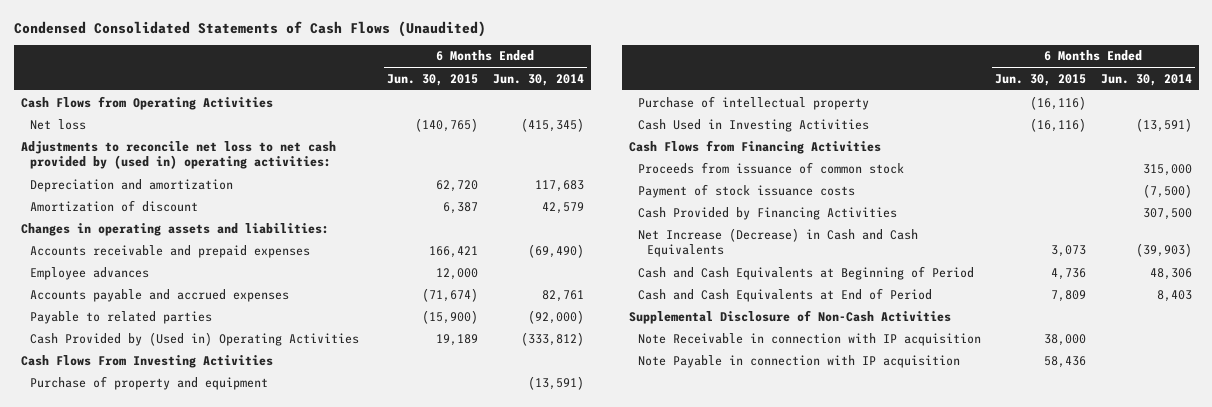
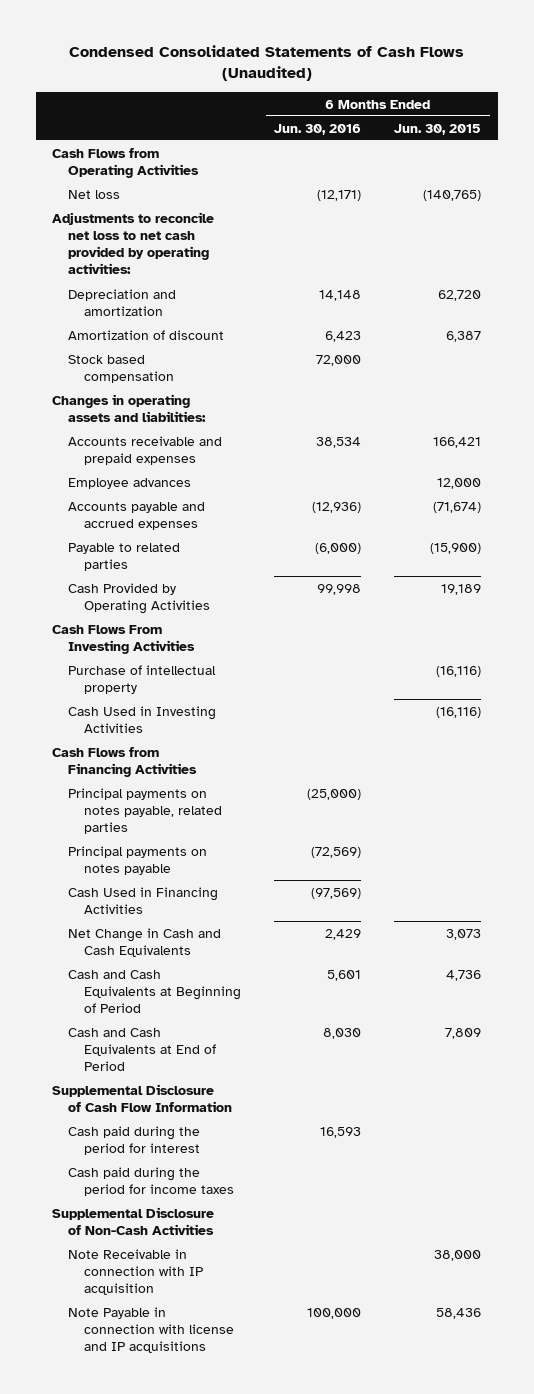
[492,73,584,86] Jun. 30, 2014 -> none
none -> [273,123,361,135] Jun. 30, 2016
[20,140,336,169] Adjustments to reconcile net loss to net cash provided by (used in) operating activities: -> [52,211,215,275] Adjustments to reconcile net loss to net cash provided by operating activities:
none -> [67,354,174,383] Stock based compensation
[29,331,359,346] Cash Provided by (Used in) Operating Activities -> [67,582,210,614] Cash Provided by Operating Activities
[29,375,268,390] Purchase of property and equipment -> none
[637,161,904,174] Proceeds from issuance of common stock -> none
[637,183,855,198] Payment of stock issuance costs -> none
none -> [67,787,222,835] Principal payments on notes payable, related parties
none -> [67,845,207,875] Principal payments on notes payable
[637,206,897,220] Cash Provided by Financing Activities -> [67,886,218,914] Cash Used in Financing Activities
[637,227,918,257] Net Increase (Decrease) in Cash and Cash Equivalents -> [67,927,221,957] Net Change in Cash and Cash Equivalents
none -> [52,1083,232,1112] Supplemental Disclosure of Cash Flow Information
none -> [67,1125,200,1155] Cash paid during the period for interest
none -> [67,1166,234,1196] Cash paid during the period for income taxes
[637,354,960,368] Note Payable in connection with IP acquisition -> [67,1306,234,1354] Note Payable in connection with license and IP acquisitions

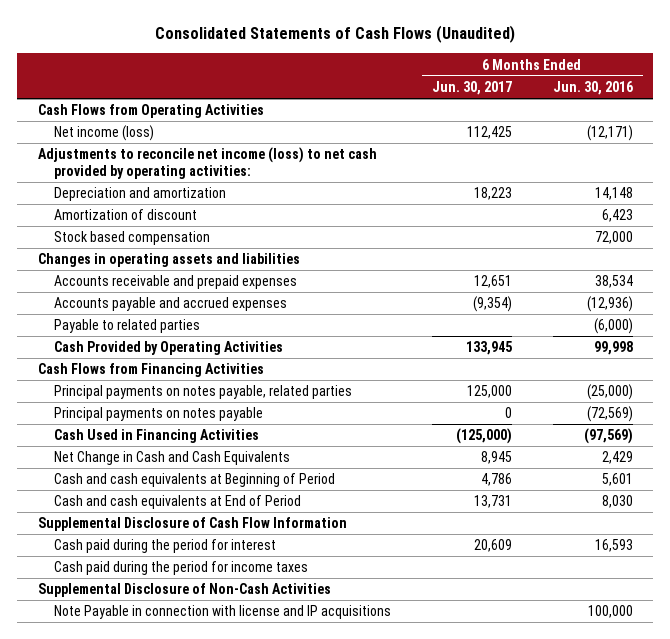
[68,45,464,82] Condensed Consolidated Statements of Cash Flows (Unaudited) -> [155,25,516,44] Consolidated Statements of Cash Flows (Unaudited)
[394,123,482,135] Jun. 30, 2015 -> none
none -> [432,81,513,96] Jun. 30, 2017
[67,189,120,199] Net loss -> [54,125,155,142] Net income (loss)
[52,211,215,275] Adjustments to reconcile net loss to net cash provided by operating activities: -> [37,147,377,180] Adjustments to reconcile net income (loss) to net cash provided by operating activities:
[52,393,206,422] Changes in operating assets and liabilities: -> [37,253,300,268] Changes in operating assets and liabilities
[67,477,191,489] Employee advances -> none
[52,624,195,654] Cash Flows From Investing Activities -> none
[67,664,216,694] Purchase of intellectual property -> none
[67,705,216,733] Cash Used in Investing Activities -> none
[67,969,241,1014] Cash and Cash Equivalents at Beginning of Period -> [54,473,336,488] Cash and cash equivalents at Beginning of Period
[67,1027,216,1072] Cash and Cash Equivalents at End of Period -> [54,495,302,510] Cash and cash equivalents at End of Period
[67,1248,203,1296] Note Receivable in connection with IP acquisition -> none

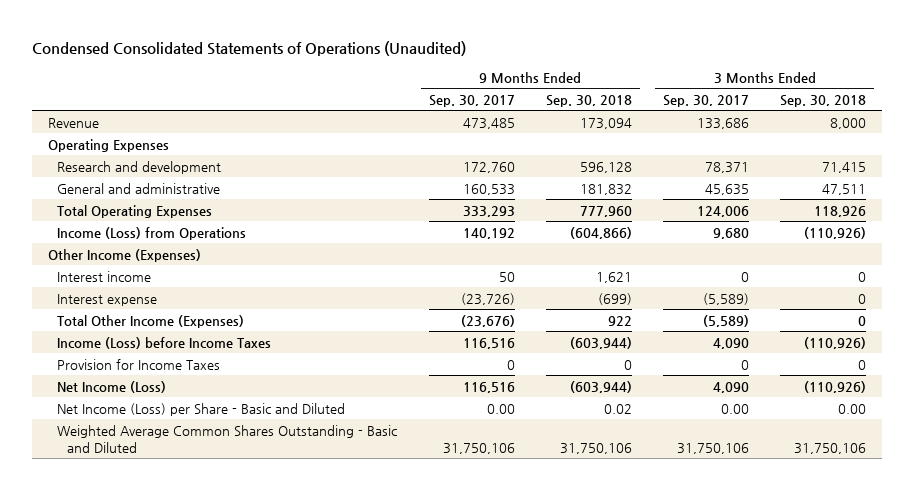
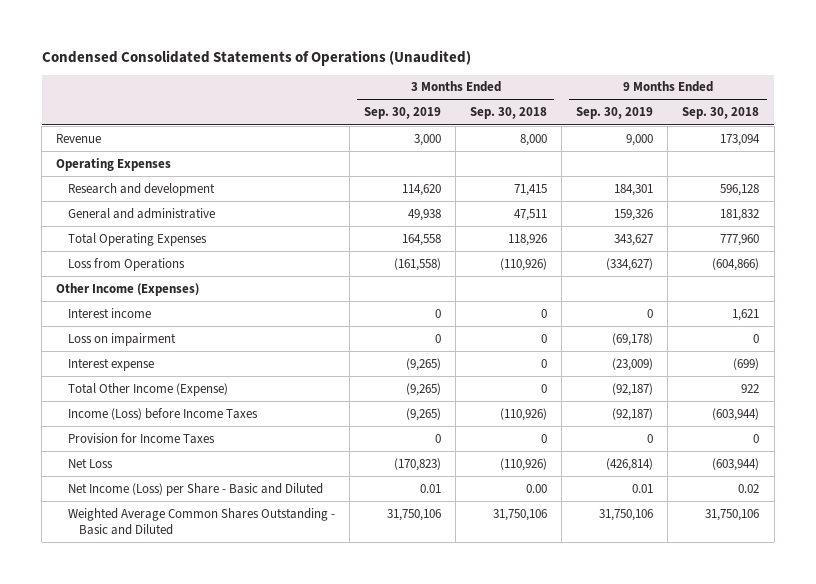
[428,94,515,107] Sep. 30, 2017 -> none
[663,94,750,107] Sep. 30, 2017 -> none
none -> [364,107,442,120] Sep. 30, 2019
none -> [576,107,654,120] Sep. 30, 2019
[57,226,247,240] Income (Loss) from Operations -> [67,257,185,271] Loss from Operations
none -> [67,332,176,346] Loss on impairment
[57,314,245,328] Total Other Income (Expenses) -> [67,382,228,396] Total Other Income (Expense)
[57,380,167,393] Net Income (Loss) -> [67,457,113,468] Net Loss

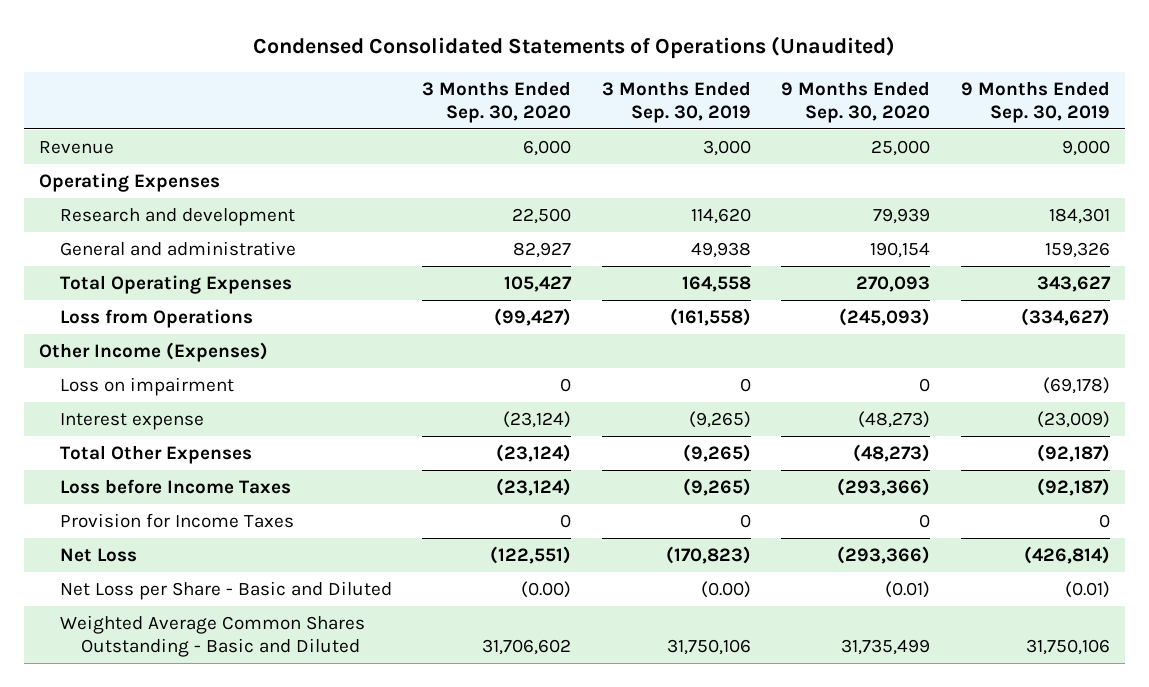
[470,107,548,120] Sep. 30, 2018 -> none
[682,107,760,120] Sep. 30, 2018 -> none
none -> [422,81,572,123] 3 Months Ended Sep. 30, 2020
none -> [781,81,931,123] 9 Months Ended Sep. 30, 2020
[67,307,151,318] Interest income -> none
[67,382,228,396] Total Other Income (Expense) -> [60,445,253,465] Total Other Expenses
[67,407,258,420] Income (Loss) before Income Taxes -> [60,479,292,495] Loss before Income Taxes
[67,482,323,496] Net Income (Loss) per Share - Basic and Diluted -> [60,581,393,601] Net Loss per Share - Basic and Diluted
[420,483,442,493] 0.01 -> [700,581,751,599] (0.00)
[632,483,654,493] 0.01 -> [1064,581,1110,599] (0.01)

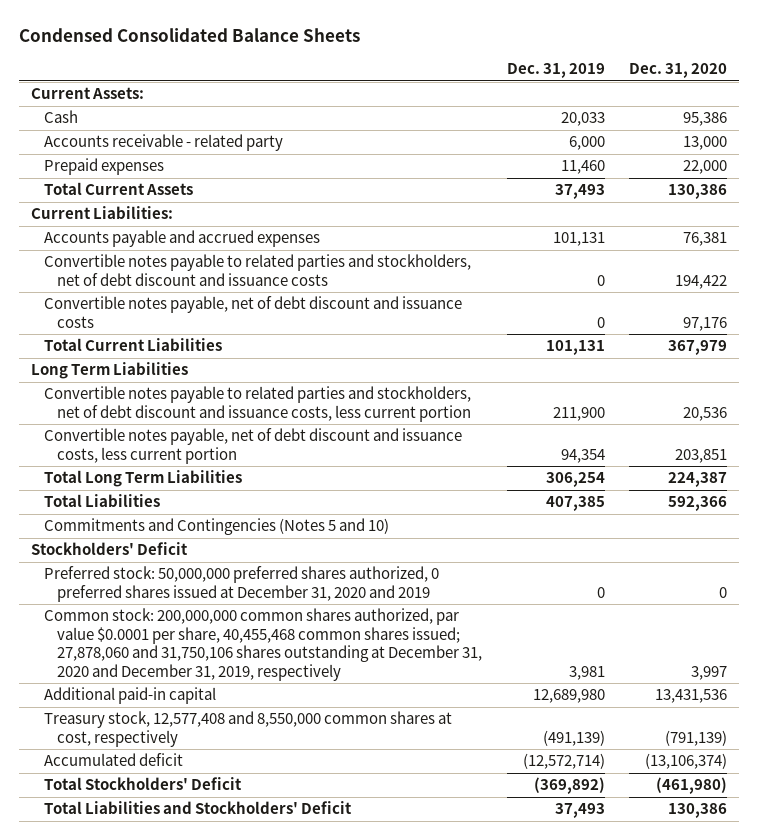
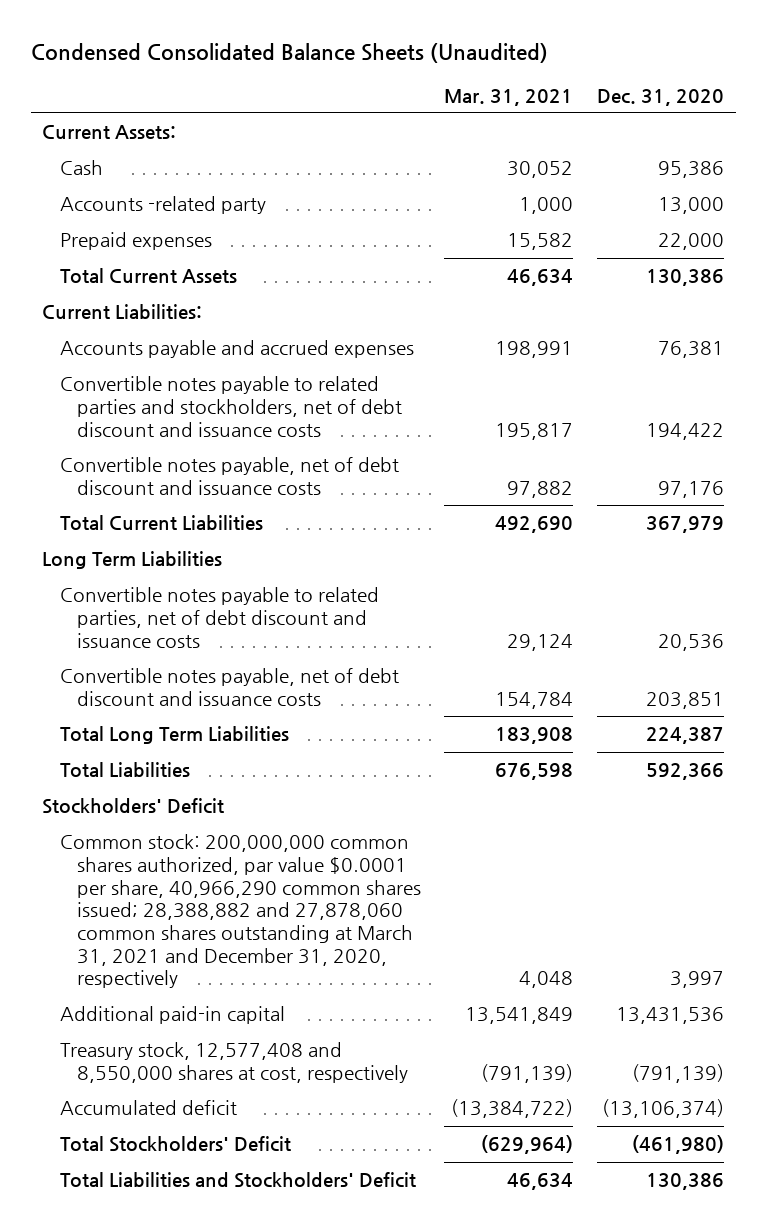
[18,27,360,42] Condensed Consolidated Balance Sheets -> [30,43,548,64] Condensed Consolidated Balance Sheets (Unaudited)
[506,63,605,79] Dec. 31, 2019 -> none
none -> [444,88,574,106] Mar. 31, 2021
[44,134,284,152] Accounts receivable - related party -> [59,196,266,215] Accounts -related party
[44,386,472,422] Convertible notes payable to related parties and stockholders, net of debt discount and issuance costs, less current portion -> [59,587,379,648] Convertible notes payable to related parties, net of debt discount and issuance costs
[44,428,463,464] Convertible notes payable, net of debt discount and issuance costs, less current portion -> [59,668,399,706] Convertible notes payable, net of debt discount and issuance costs
[44,518,390,536] Commitments and Contingencies (Notes 5 and 10) -> none
[44,566,440,602] Preferred stock: 50,000,000 preferred shares authorized, 0 preferred shares issued at December 31, 2020 and 2019 -> none
[44,608,483,681] Common stock: 200,000,000 common shares authorized, par value $0.0001 per share, 40,455,468 common shares issued; 27,878,060 and 31,750,106 shares outstanding at December 31, 2020 and December 31, 2019, respectively -> [59,834,421,989] Common stock: 200,000,000 common shares authorized, par value $0.0001 per share, 40,966,290 common shares issued; 28,388,882 and 27,878,060 common shares outstanding at March 31, 2021 and December 31, 2020, respectively
[44,711,453,747] Treasury stock, 12,577,408 and 8,550,000 common shares at cost, respectively -> [59,1042,408,1083] Treasury stock, 12,577,408 and 8,550,000 shares at cost, respectively

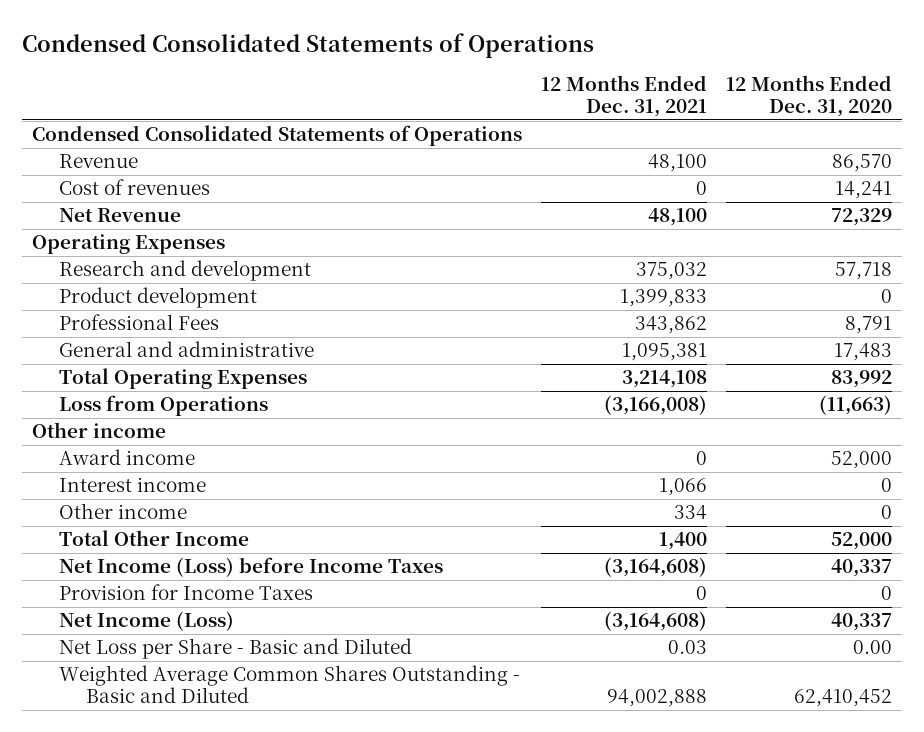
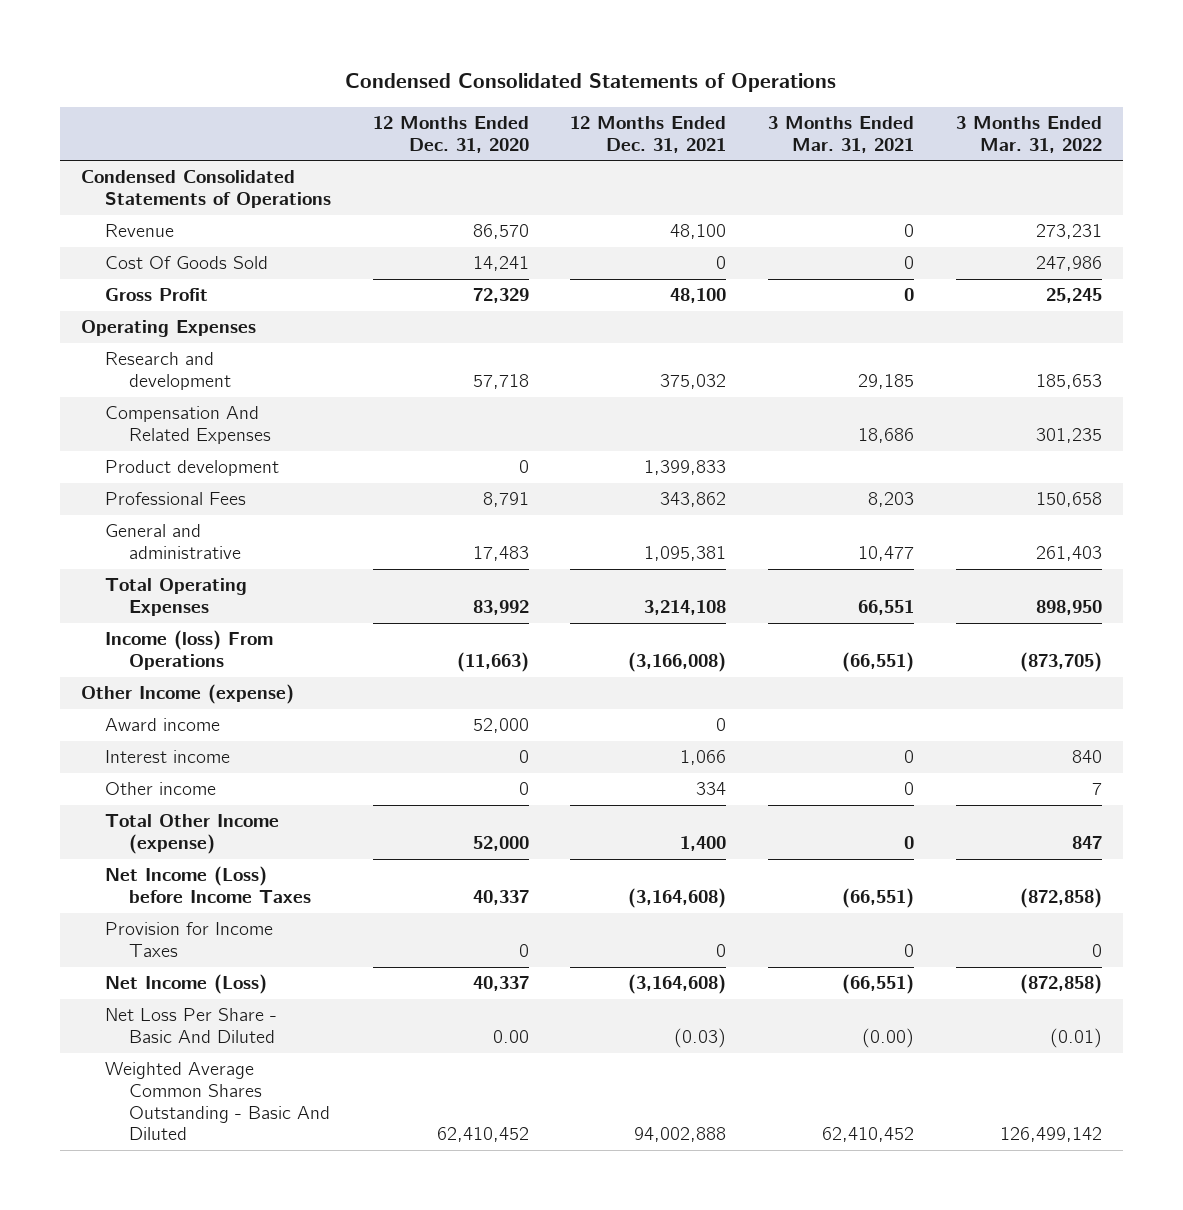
none -> [768,116,915,153] 3 Months Ended Mar. 31, 2021
none -> [955,116,1102,153] 3 Months Ended Mar. 31, 2022
[59,179,211,196] Cost of revenues -> [104,256,268,270] Cost Of Goods Sold
[59,208,182,223] Net Revenue -> [104,288,208,302] Gross Profit
none -> [104,406,272,445] Compensation And Related Expenses
[59,395,269,417] Loss from Operations -> [104,630,273,671] Income (loss) From Operations
[31,422,166,439] Other income -> [80,684,294,705] Other Income (expense)
[59,530,250,547] Total Other Income -> [104,814,279,855] Total Other Income (expense)
[59,638,413,660] Net Loss per Share - Basic and Diluted -> [104,1008,277,1044] Net Loss Per Share - Basic And Diluted
[667,640,707,655] 0.03 -> [674,1028,727,1049] (0.03)
[59,665,521,704] Weighted Average Common Shares Outstanding - Basic and Diluted -> [104,1062,331,1141] Weighted Average Common Shares Outstanding - Basic And Diluted

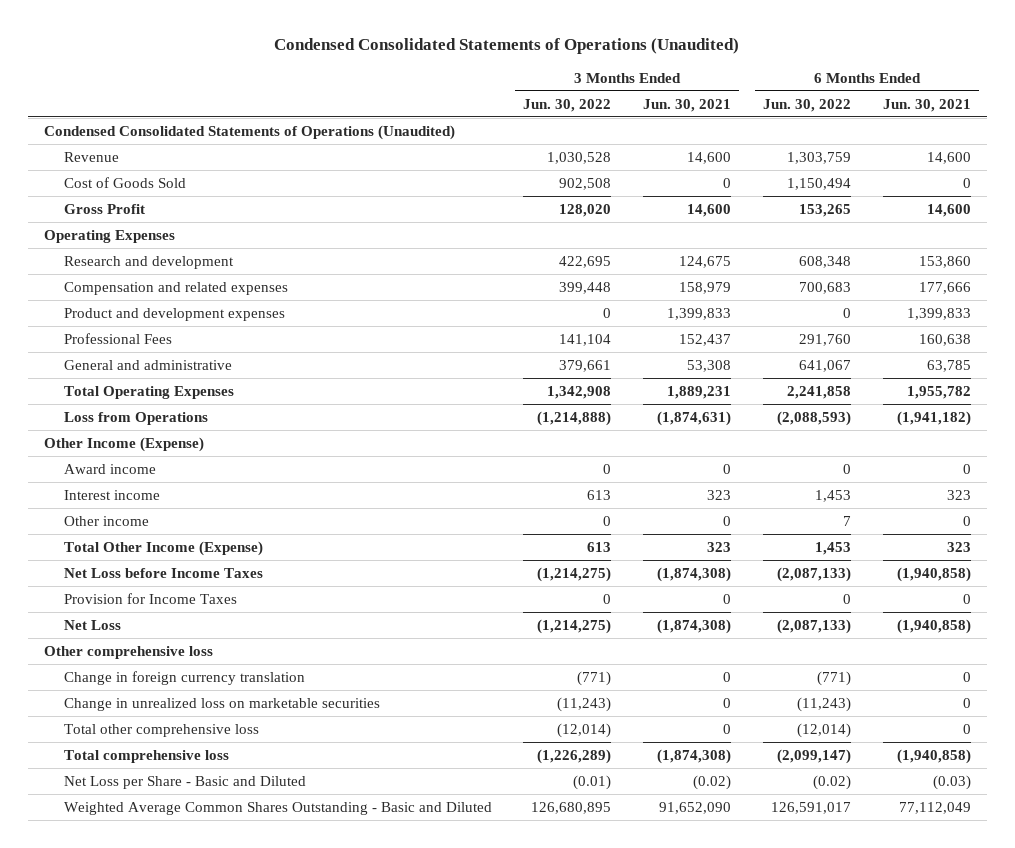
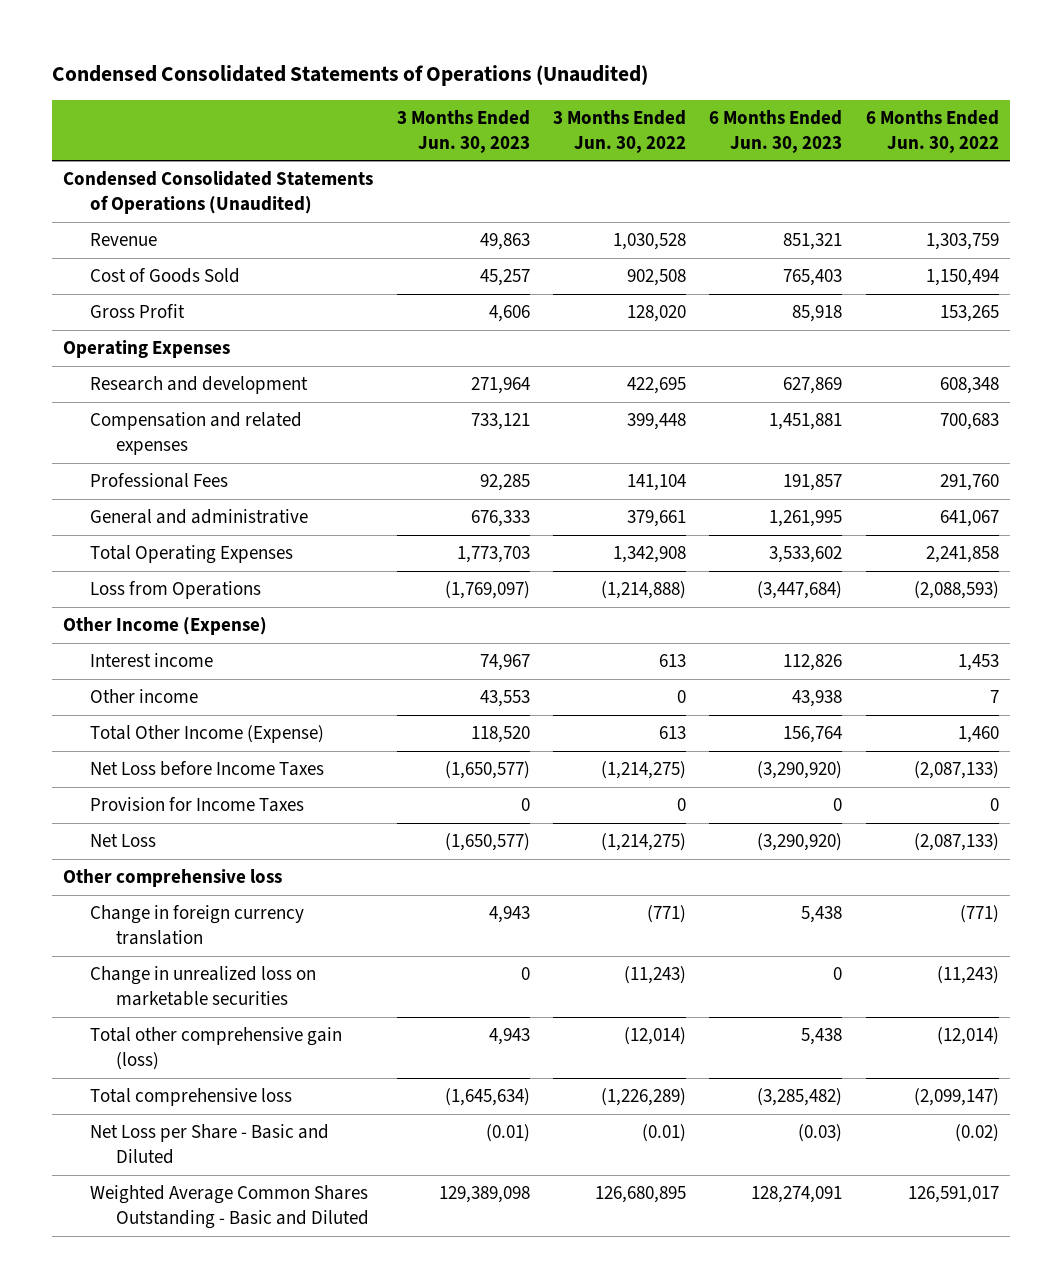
[643,98,732,112] Jun. 30, 2021 -> none
[883,98,972,112] Jun. 30, 2021 -> none
none -> [396,110,530,153] 3 Months Ended Jun. 30, 2023
none -> [709,110,843,153] 6 Months Ended Jun. 30, 2023
[63,307,285,321] Product and development expenses -> none
[63,463,156,474] Award income -> none
[815,541,852,555] 1,453 -> [957,726,999,744] 1,460
[63,723,259,737] Total other comprehensive loss -> [89,1027,342,1070] Total other comprehensive gain (loss)

